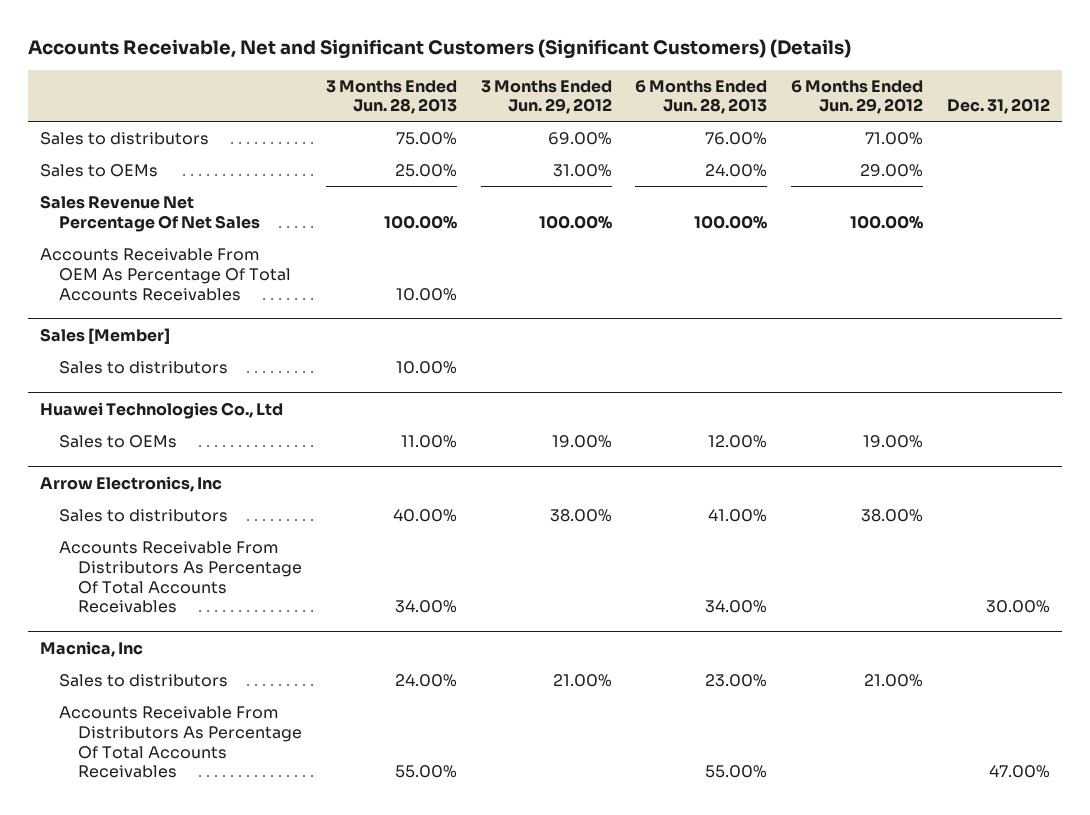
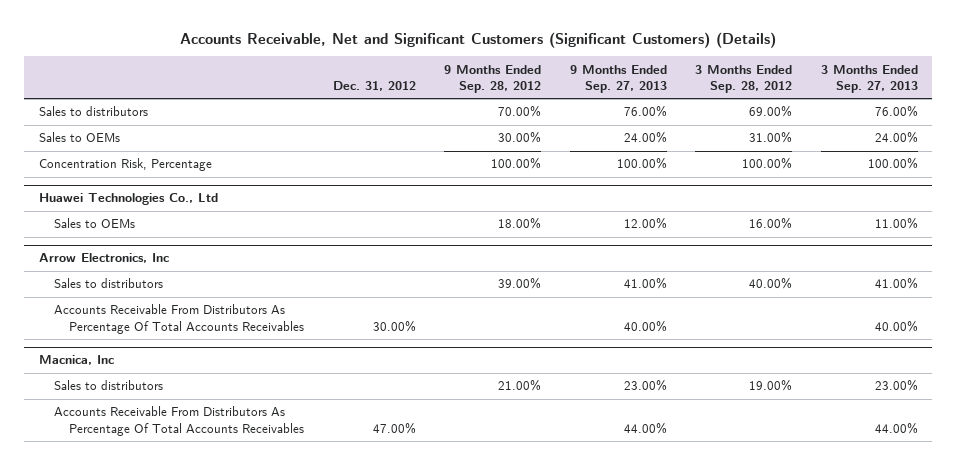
[325,79,457,115] 3 Months Ended Jun. 28, 2013 -> none
[480,79,612,115] 3 Months Ended Jun. 29, 2012 -> none
[635,79,768,115] 6 Months Ended Jun. 28, 2013 -> none
[791,79,924,115] 6 Months Ended Jun. 29, 2012 -> none
none -> [444,64,542,93] 9 Months Ended Sep. 28, 2012
none -> [569,64,667,93] 9 Months Ended Sep. 27, 2013
none -> [695,64,793,93] 3 Months Ended Sep. 28, 2012
none -> [820,64,918,93] 3 Months Ended Sep. 27, 2013
[40,247,292,301] Accounts Receivable From OEM As Percentage Of Total Accounts Receivables -> none
[40,327,171,344] Sales [Member] -> none
[59,360,229,374] Sales to distributors -> none
[40,194,261,232] Sales Revenue Net Percentage Of Net Sales -> [38,158,212,172] Concentration Risk, Percentage

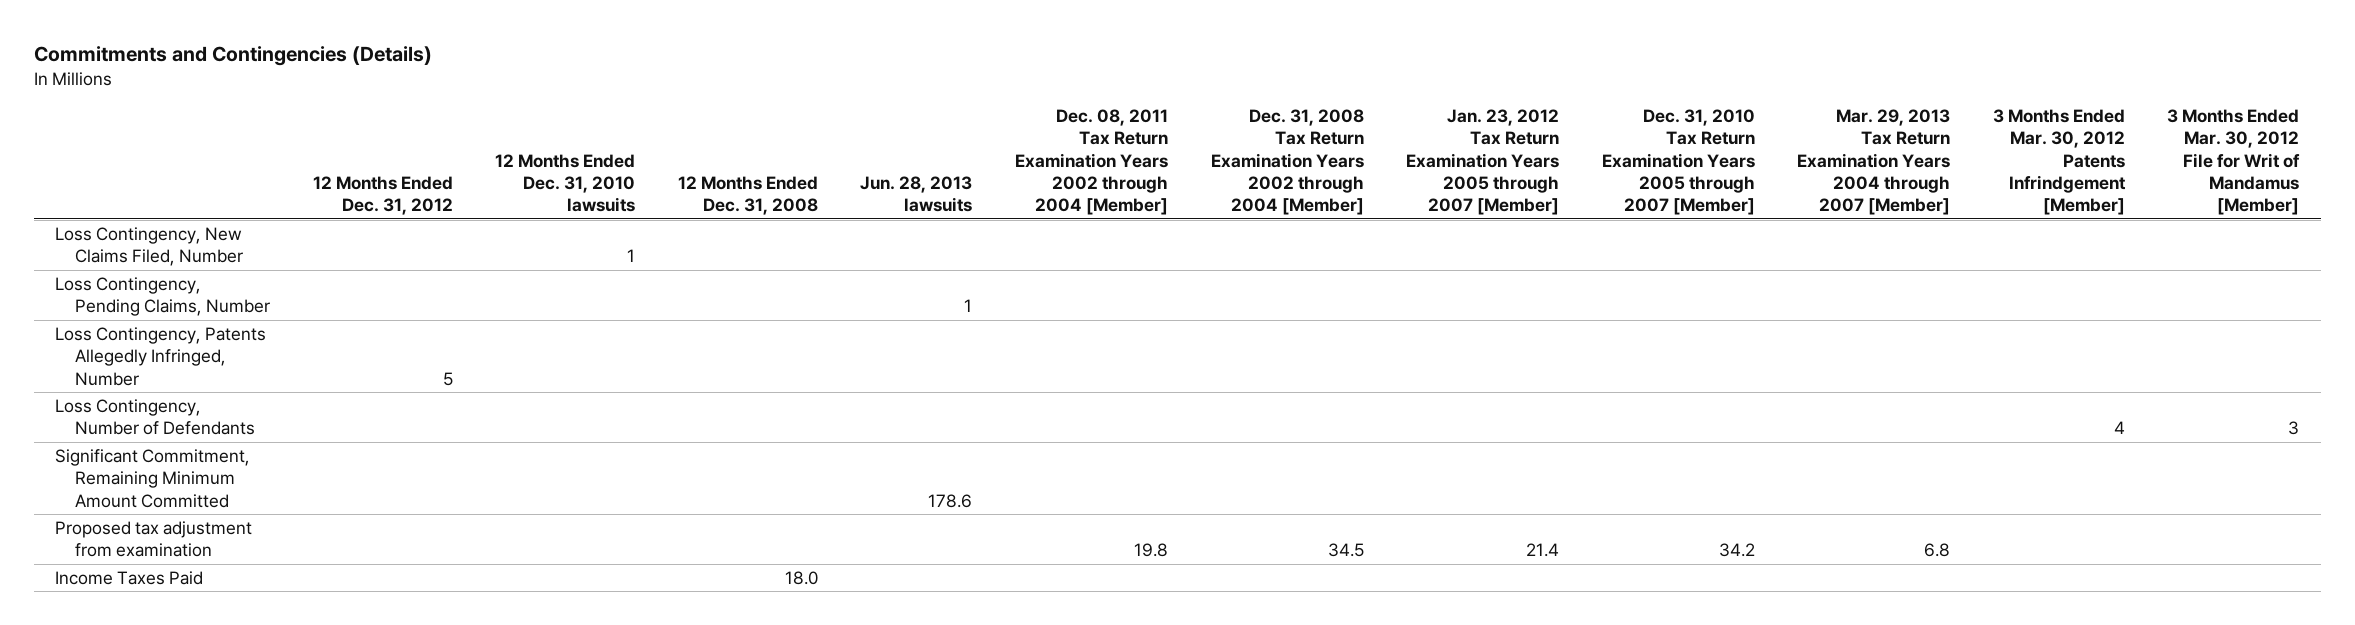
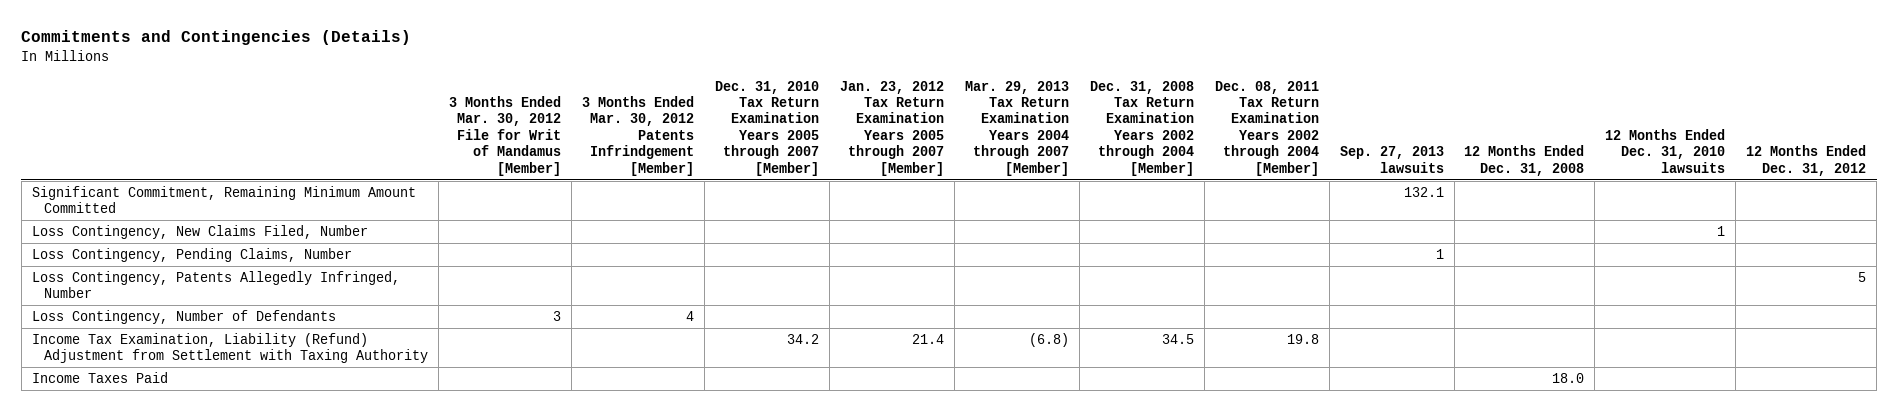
[860,176,973,213] Jun. 28, 2013 lawsuits -> none
none -> [1339,146,1444,173] Sep. 27, 2013 lawsuits
[55,448,251,508] Significant Commitment, Remaining Minimum Amount Committed -> [31,186,416,214] Significant Commitment, Remaining Minimum Amount Committed
[55,520,253,558] Proposed tax adjustment from examination -> [31,333,429,364] Income Tax Examination, Liability (Refund) Adjustment from Settlement with Taxing Authority
[1924,543,1951,558] 6.8 -> [1028,333,1069,348] (6.8)

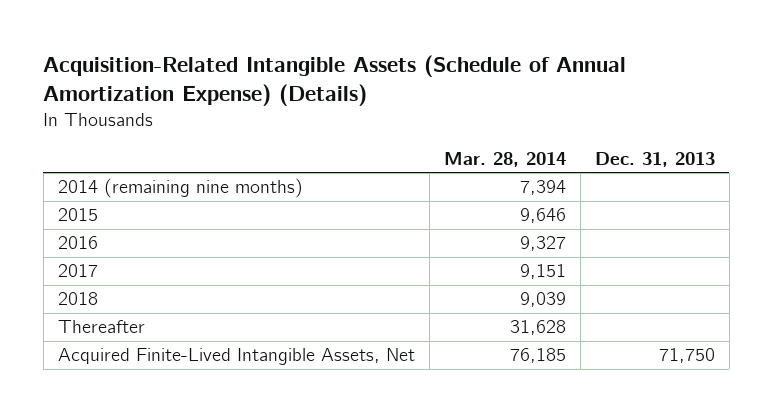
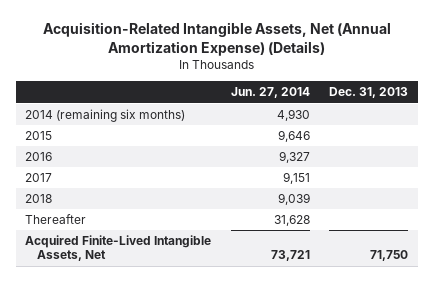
[43,54,627,106] Acquisition-Related Intangible Assets (Schedule of Annual Amortization Expense) (Details) -> [42,22,391,57] Acquisition-Related Intangible Assets, Net (Annual Amortization Expense) (Details)
[443,151,566,167] Mar. 28, 2014 -> none
none -> [230,87,310,99] Jun. 27, 2014
[57,178,303,199] 2014 (remaining nine months) -> [25,109,186,123] 2014 (remaining six months)

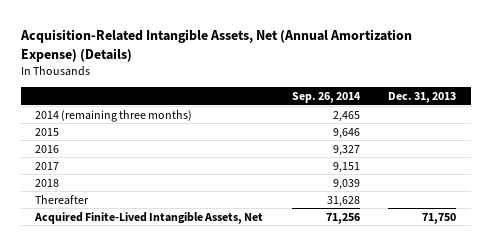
[230,87,310,99] Jun. 27, 2014 -> none
none -> [291,91,361,103] Sep. 26, 2014
[25,109,186,123] 2014 (remaining six months) -> [35,109,193,122] 2014 (remaining three months)

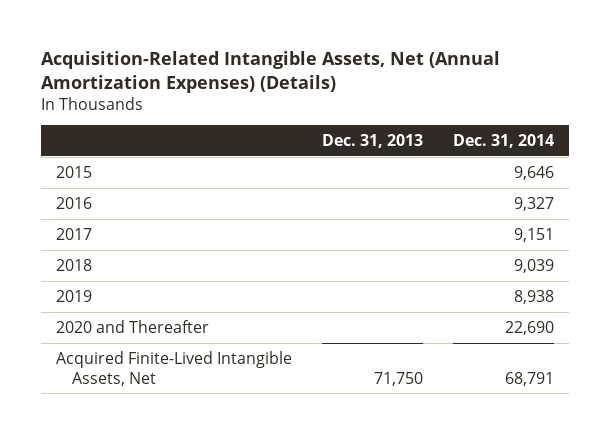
[19,28,412,62] Acquisition-Related Intangible Assets, Net (Annual Amortization Expense) (Details) -> [40,50,500,93] Acquisition-Related Intangible Assets, Net (Annual Amortization Expenses) (Details)
[291,91,361,103] Sep. 26, 2014 -> none
none -> [453,134,555,149] Dec. 31, 2014
[35,109,193,122] 2014 (remaining three months) -> none
none -> [55,289,92,302] 2019
[35,194,90,205] Thereafter -> [55,319,209,333] 2020 and Thereafter

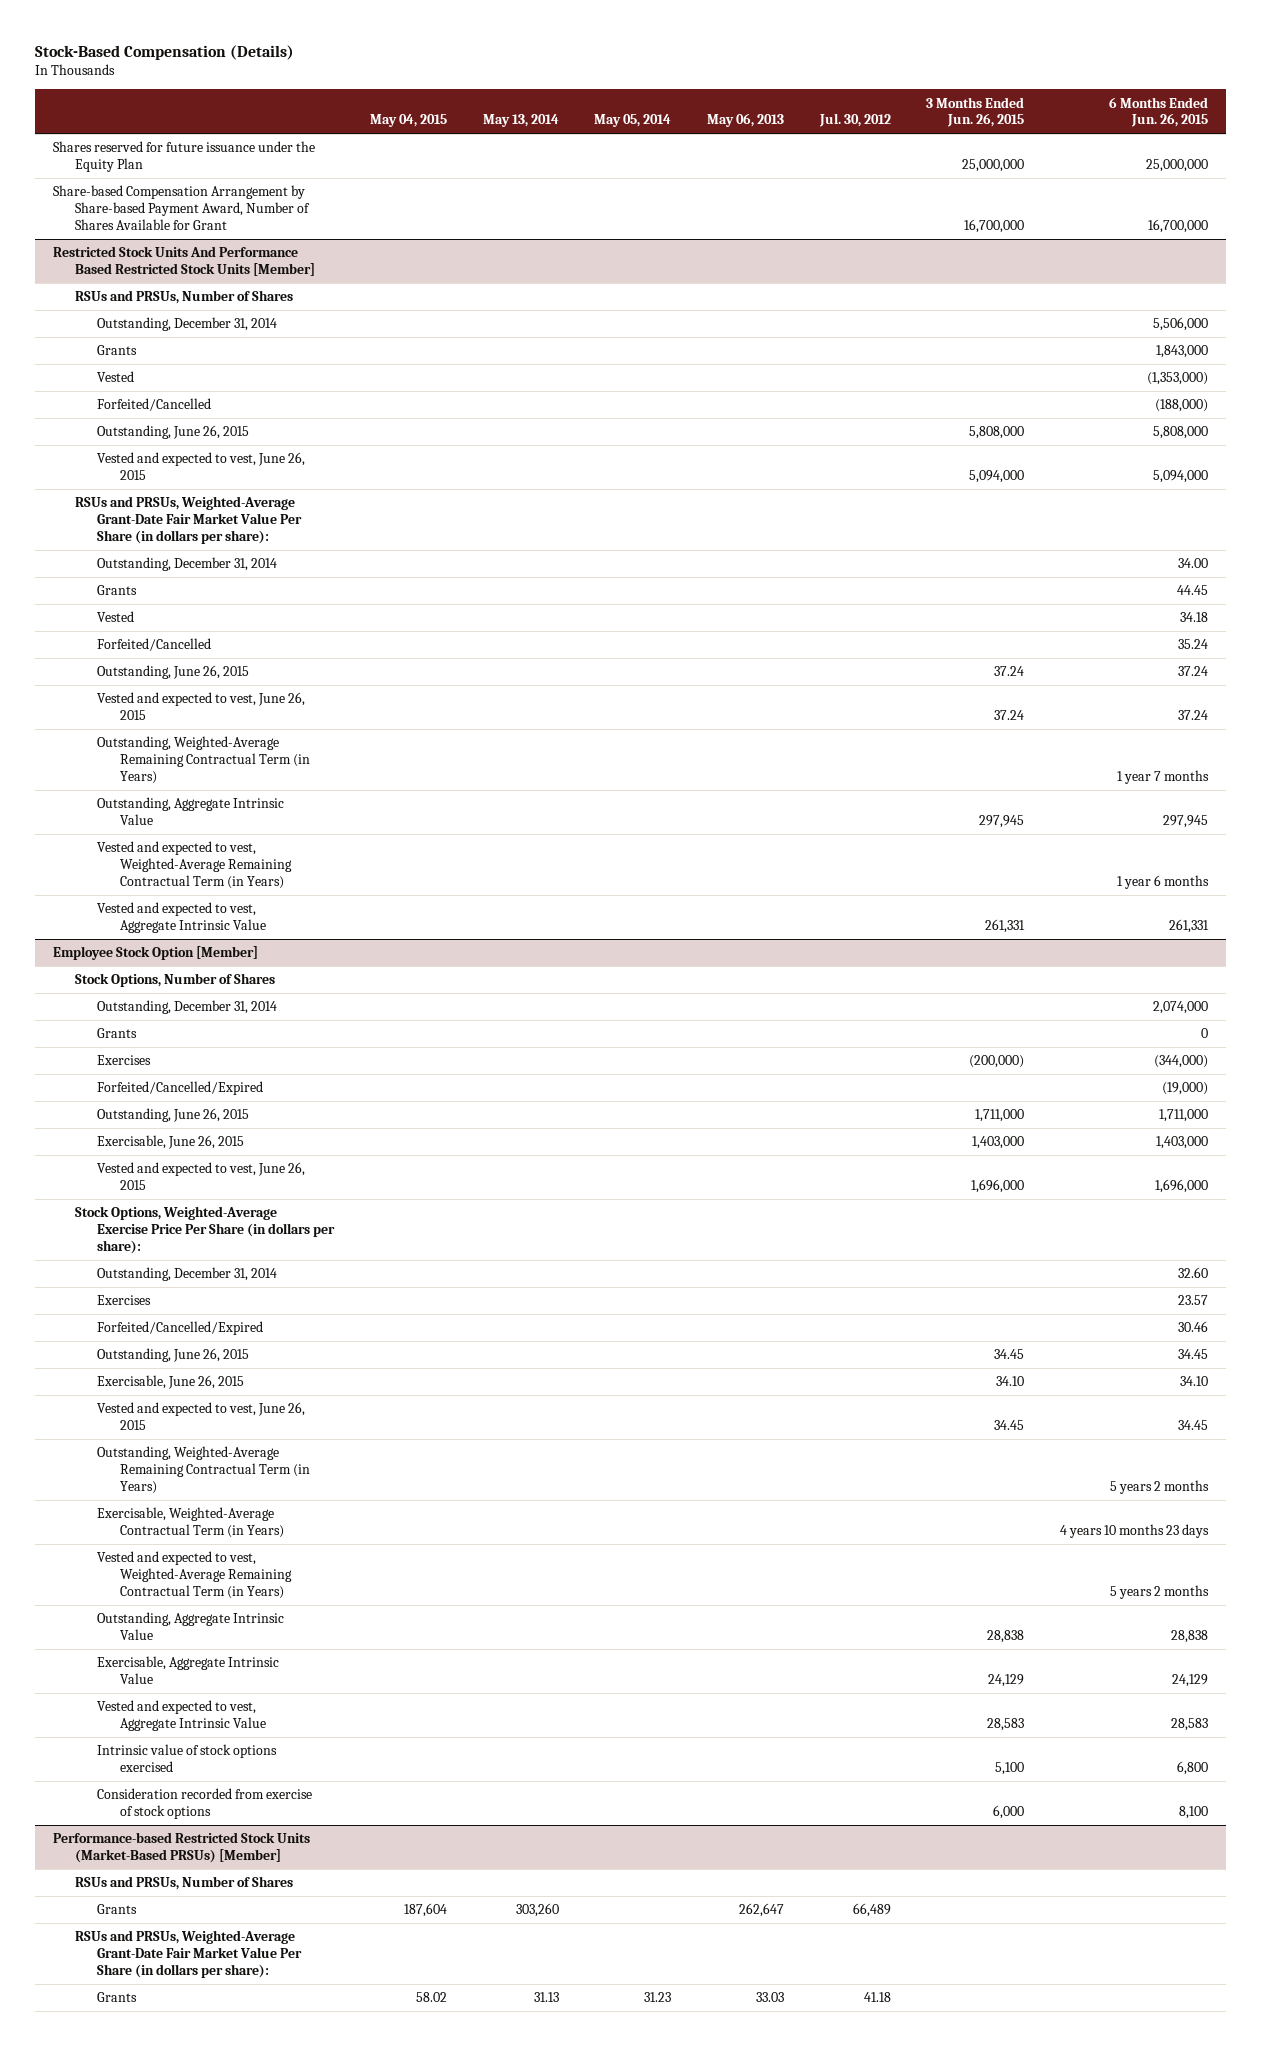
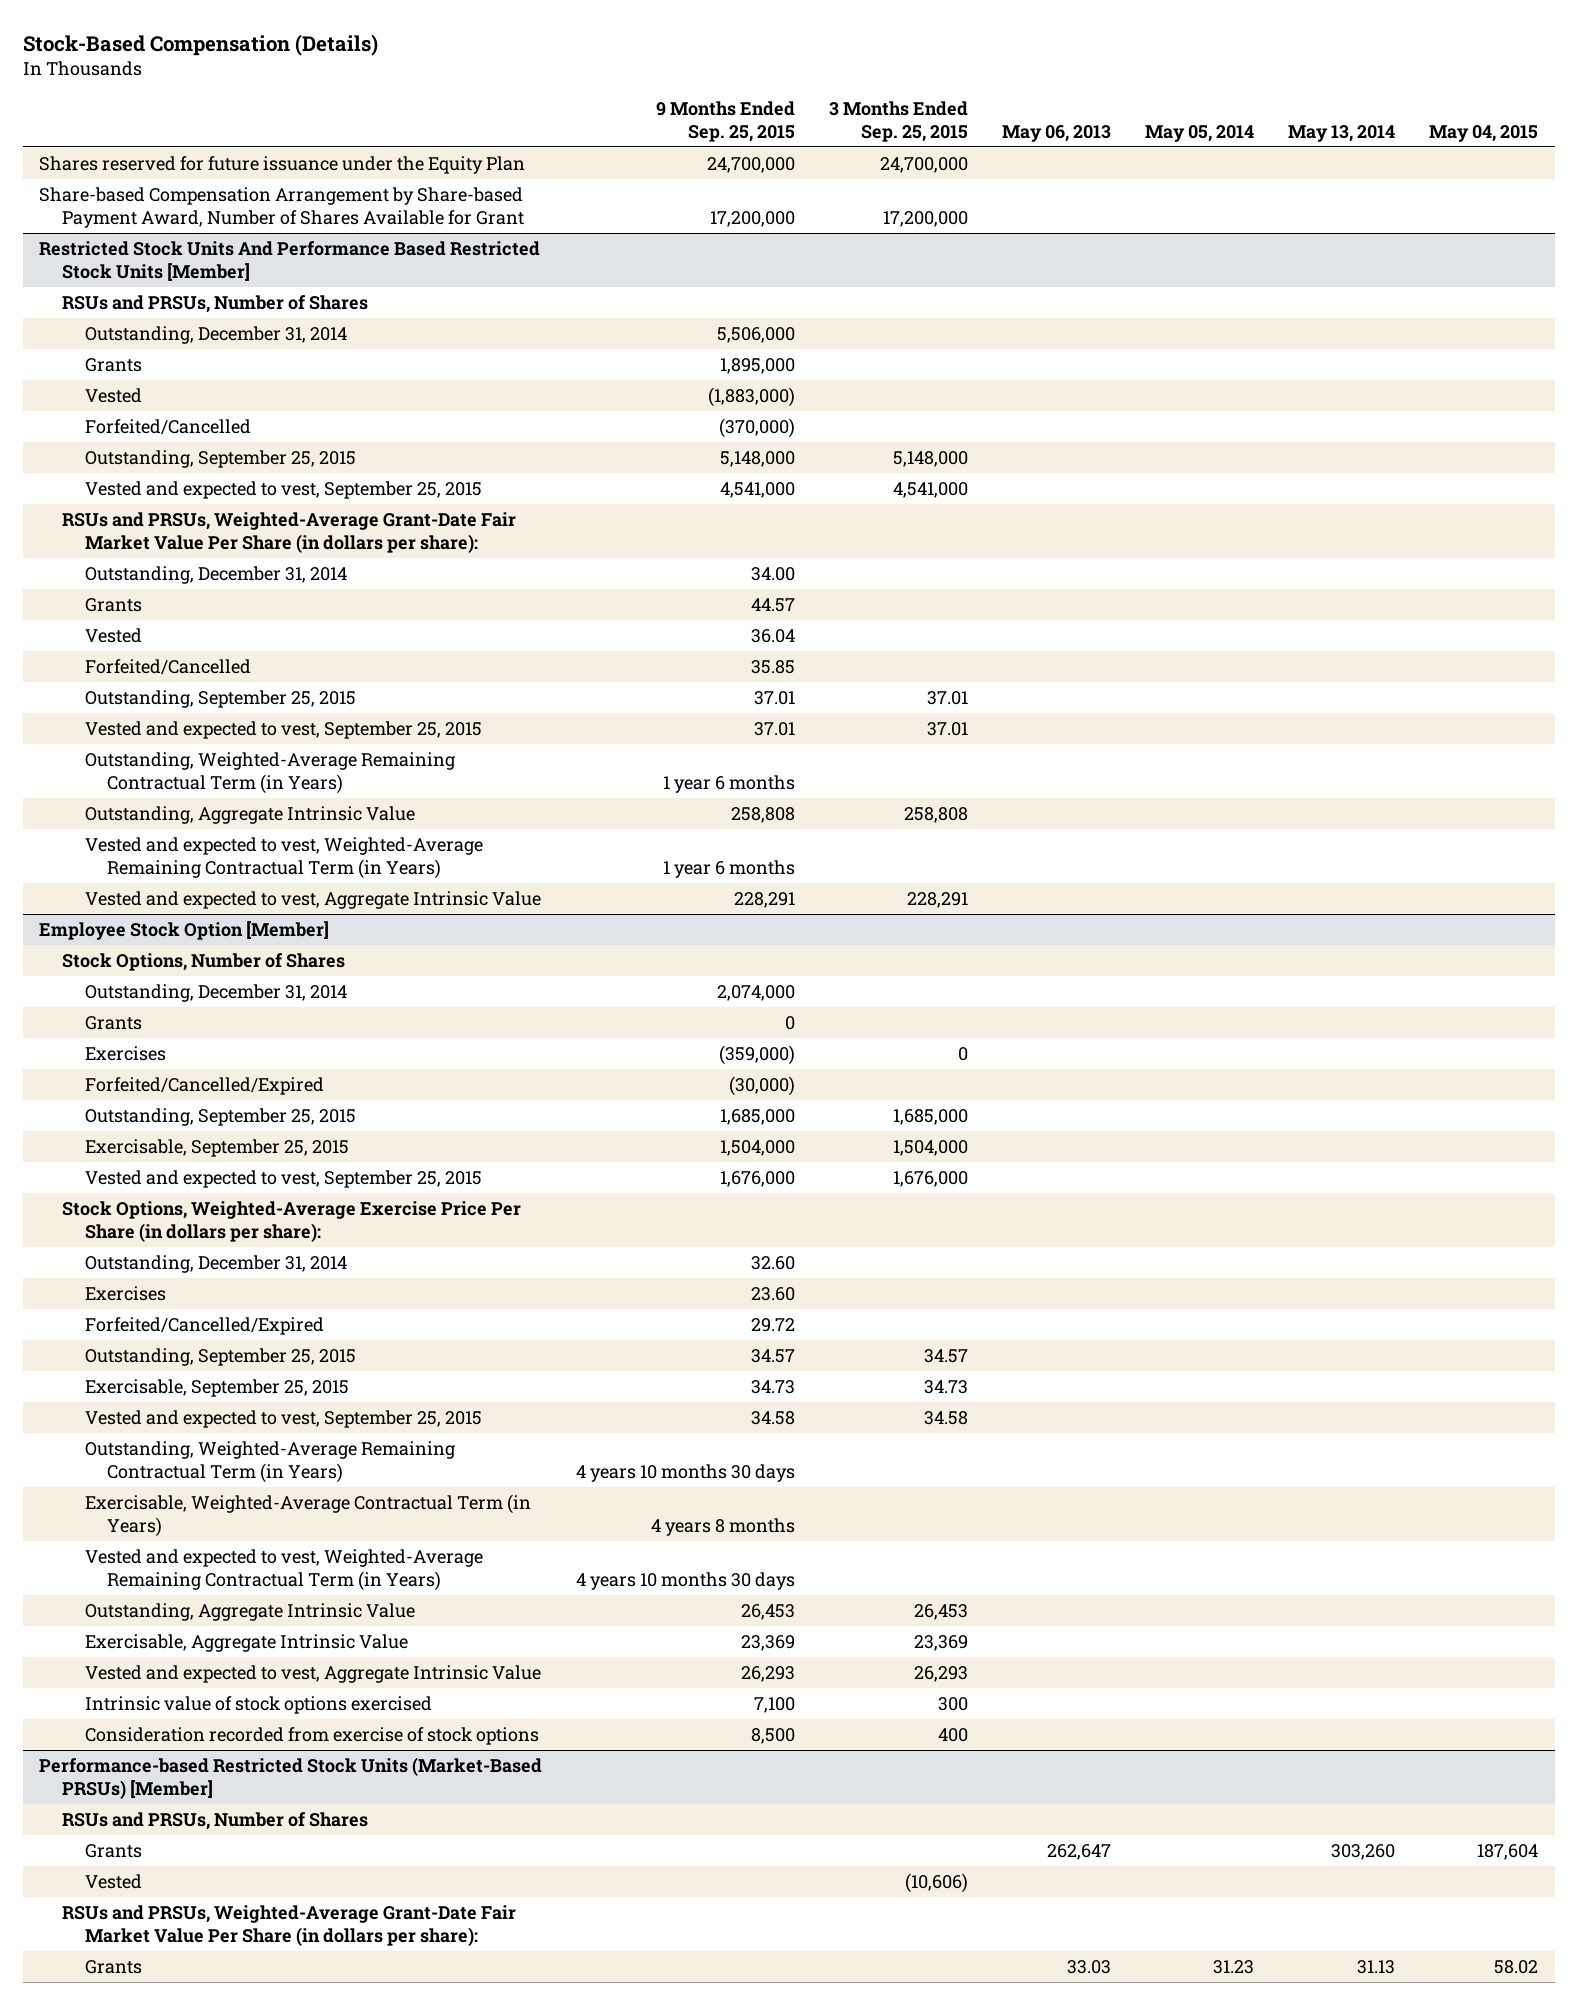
[818,113,891,128] Jul. 30, 2012 -> none
[926,96,1025,128] 3 Months Ended Jun. 26, 2015 -> none
[1109,96,1209,128] 6 Months Ended Jun. 26, 2015 -> none
none -> [656,100,796,142] 9 Months Ended Sep. 25, 2015
none -> [829,100,969,142] 3 Months Ended Sep. 25, 2015
[97,425,250,440] Outstanding, June 26, 2015 -> [84,449,356,468] Outstanding, September 25, 2015
[97,452,306,481] Vested and expected to vest, June 26, 2015 -> [84,480,482,499] Vested and expected to vest, September 25, 2015
[97,665,250,680] Outstanding, June 26, 2015 -> [84,689,356,708] Outstanding, September 25, 2015
[97,692,306,721] Vested and expected to vest, June 26, 2015 -> [84,720,482,739] Vested and expected to vest, September 25, 2015
[97,1108,250,1123] Outstanding, June 26, 2015 -> [84,1107,356,1126] Outstanding, September 25, 2015
[97,1135,245,1150] Exercisable, June 26, 2015 -> [84,1138,349,1157] Exercisable, September 25, 2015
[97,1162,306,1191] Vested and expected to vest, June 26, 2015 -> [84,1169,482,1188] Vested and expected to vest, September 25, 2015
[97,1348,250,1363] Outstanding, June 26, 2015 -> [84,1347,356,1366] Outstanding, September 25, 2015
[97,1375,245,1390] Exercisable, June 26, 2015 -> [84,1378,349,1397] Exercisable, September 25, 2015
[97,1402,306,1431] Vested and expected to vest, June 26, 2015 -> [84,1409,482,1428] Vested and expected to vest, September 25, 2015
none -> [84,1873,142,1889] Vested

